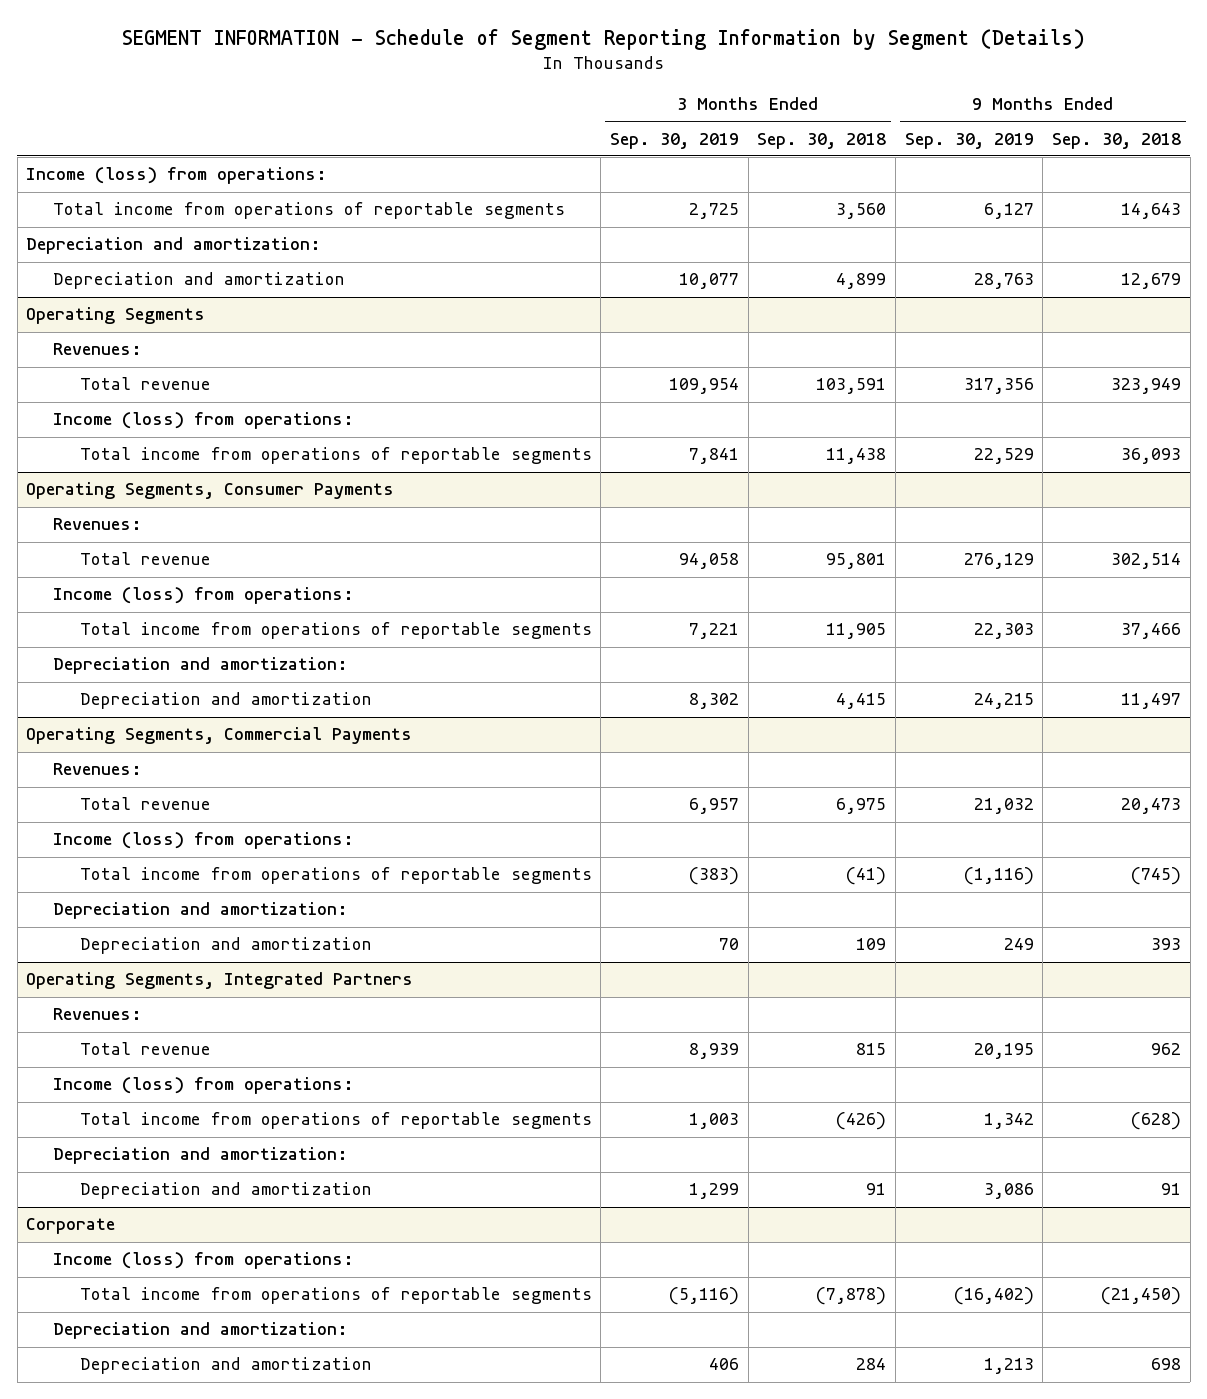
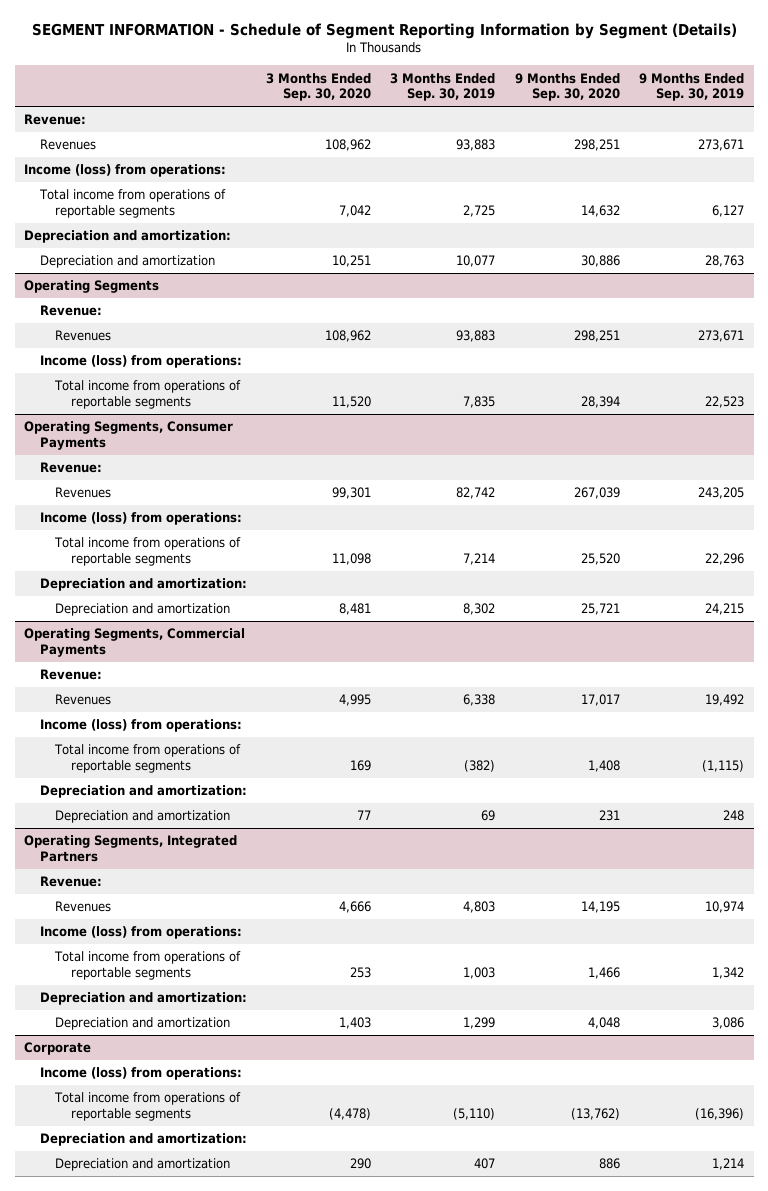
[757,132,887,149] Sep. 30, 2018 -> none
[1052,132,1182,149] Sep. 30, 2018 -> none
none -> [266,72,372,102] 3 Months Ended Sep. 30, 2020
none -> [514,72,620,102] 9 Months Ended Sep. 30, 2020
none -> [24,114,87,126] Revenue:
none -> [39,139,96,151] Revenues
[79,377,211,391] Total revenue -> none
[52,343,142,356] Revenues: -> [39,305,102,317] Revenue:
none -> [55,330,112,342] Revenues
[689,448,740,465] 7,841 -> [463,396,496,409] 7,835
[973,448,1034,465] 22,529 -> [705,396,745,409] 22,523
[79,552,211,566] Total revenue -> none
[52,518,142,531] Revenues: -> [39,462,102,474] Revenue:
none -> [55,487,112,499] Revenues
[689,623,740,640] 7,221 -> [463,553,496,566] 7,214
[973,623,1034,640] 22,303 -> [705,553,745,566] 22,296
[79,797,211,811] Total revenue -> none
[52,763,142,776] Revenues: -> [39,669,102,681] Revenue:
none -> [55,694,112,706] Revenues
[689,867,740,886] (383) -> [464,760,496,773] (382)
[963,867,1034,886] (1,116) -> [702,760,745,773] (1,115)
[719,938,740,951] 70 -> [481,810,496,822] 69
[1003,938,1034,951] 249 -> [723,810,745,822] 248
[79,1042,211,1056] Total revenue -> none
[52,1008,142,1021] Revenues: -> [39,876,102,888] Revenue:
none -> [55,901,112,913] Revenues
[669,1287,740,1306] (5,116) -> [453,1108,496,1121] (5,110)
[953,1287,1034,1306] (16,402) -> [695,1108,745,1121] (16,396)
[709,1358,740,1371] 406 -> [474,1158,496,1170] 407
[983,1358,1034,1375] 1,213 -> [712,1158,745,1171] 1,214

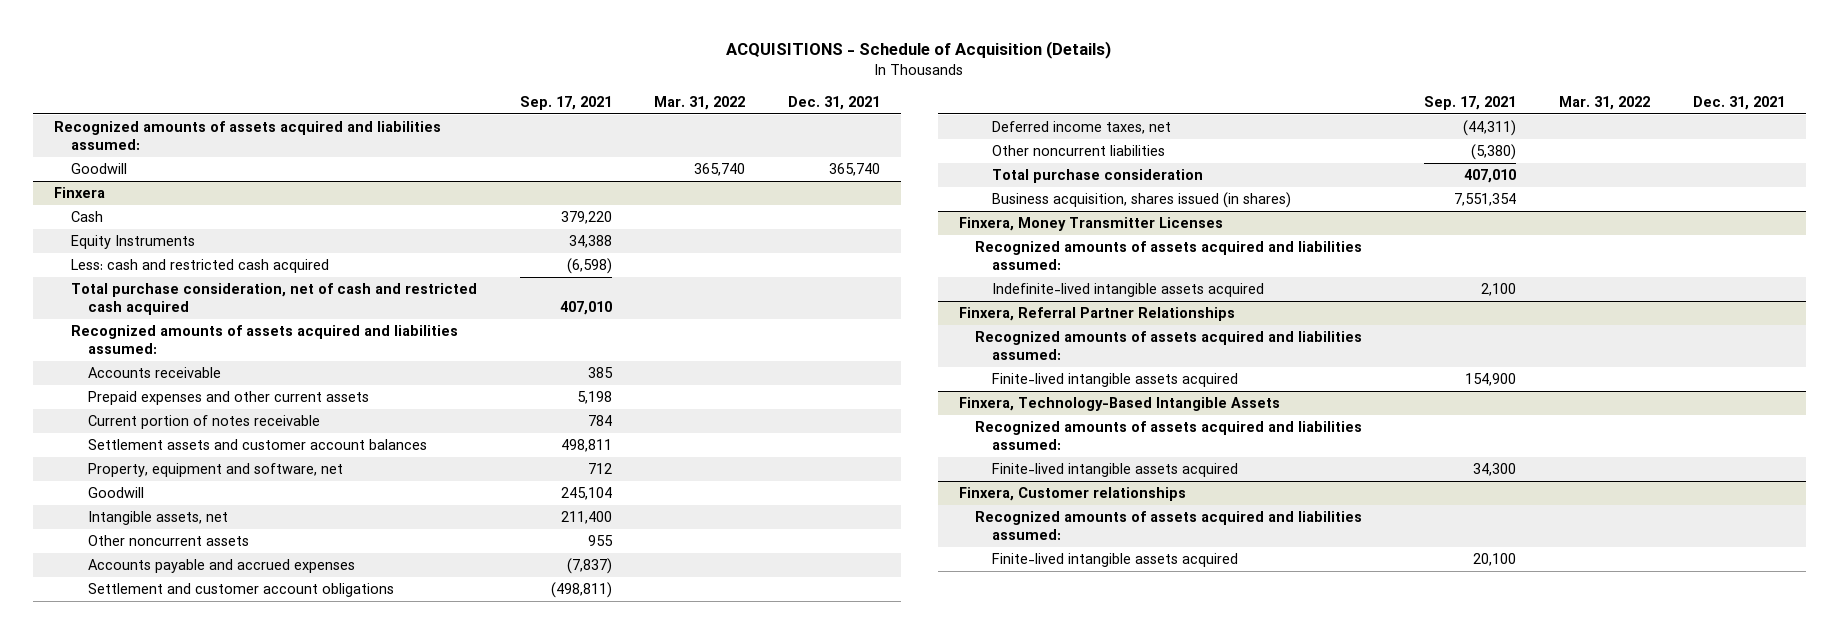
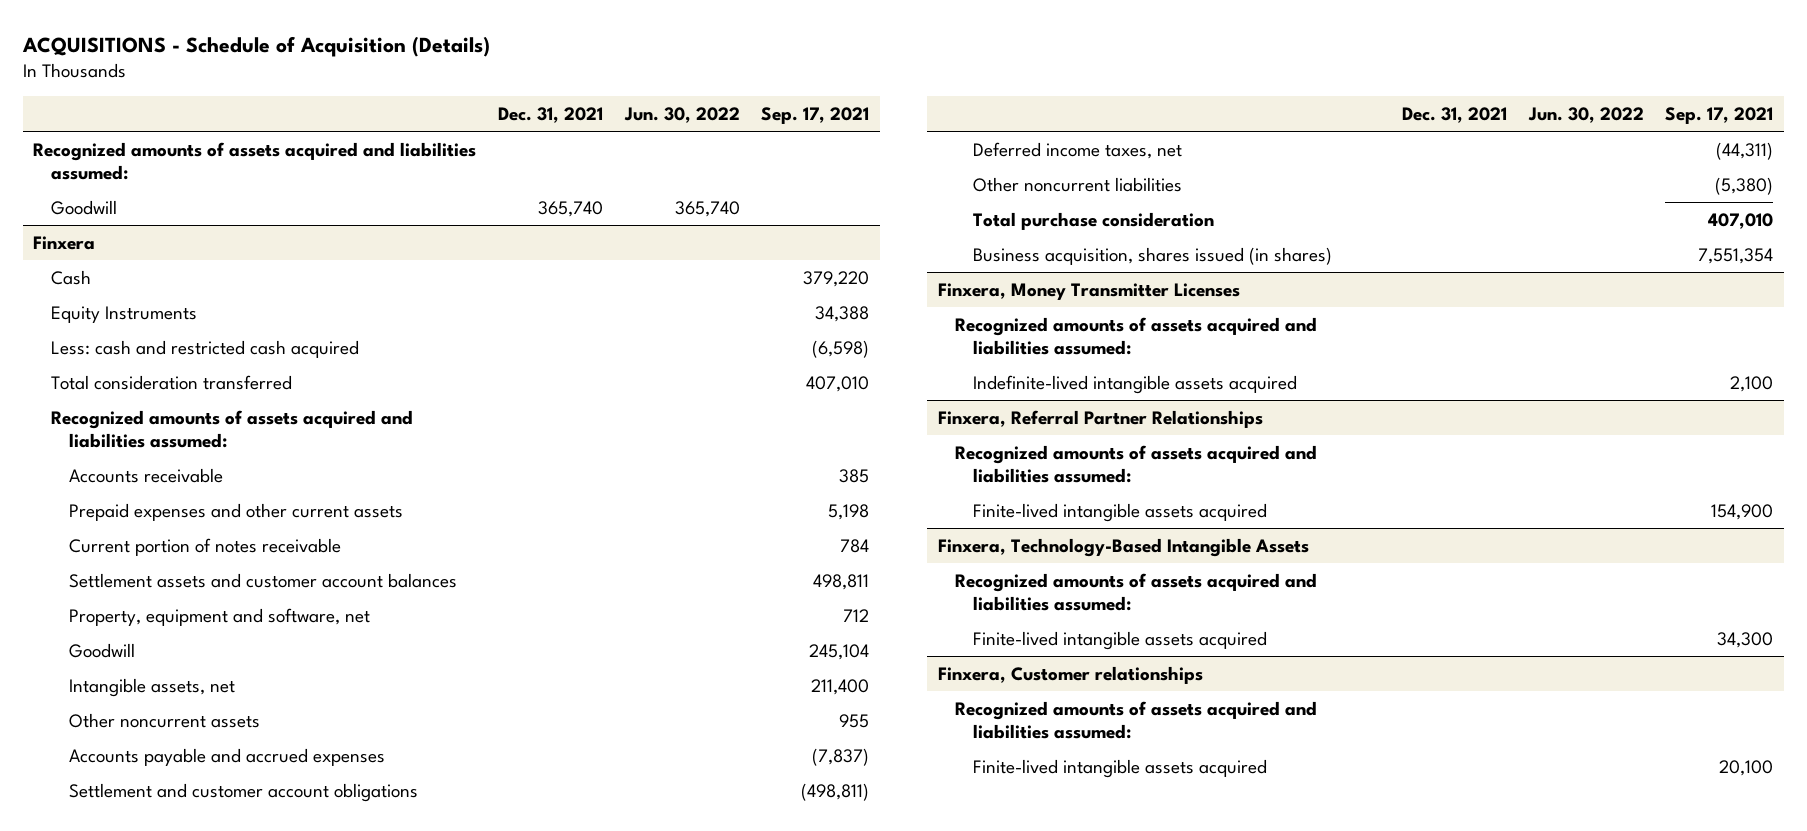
[654,95,746,110] Mar. 31, 2022 -> none
none -> [623,106,740,123] Jun. 30, 2022
[70,283,477,316] Total purchase consideration, net of cash and restricted cash acquired -> [51,374,293,390] Total consideration transferred

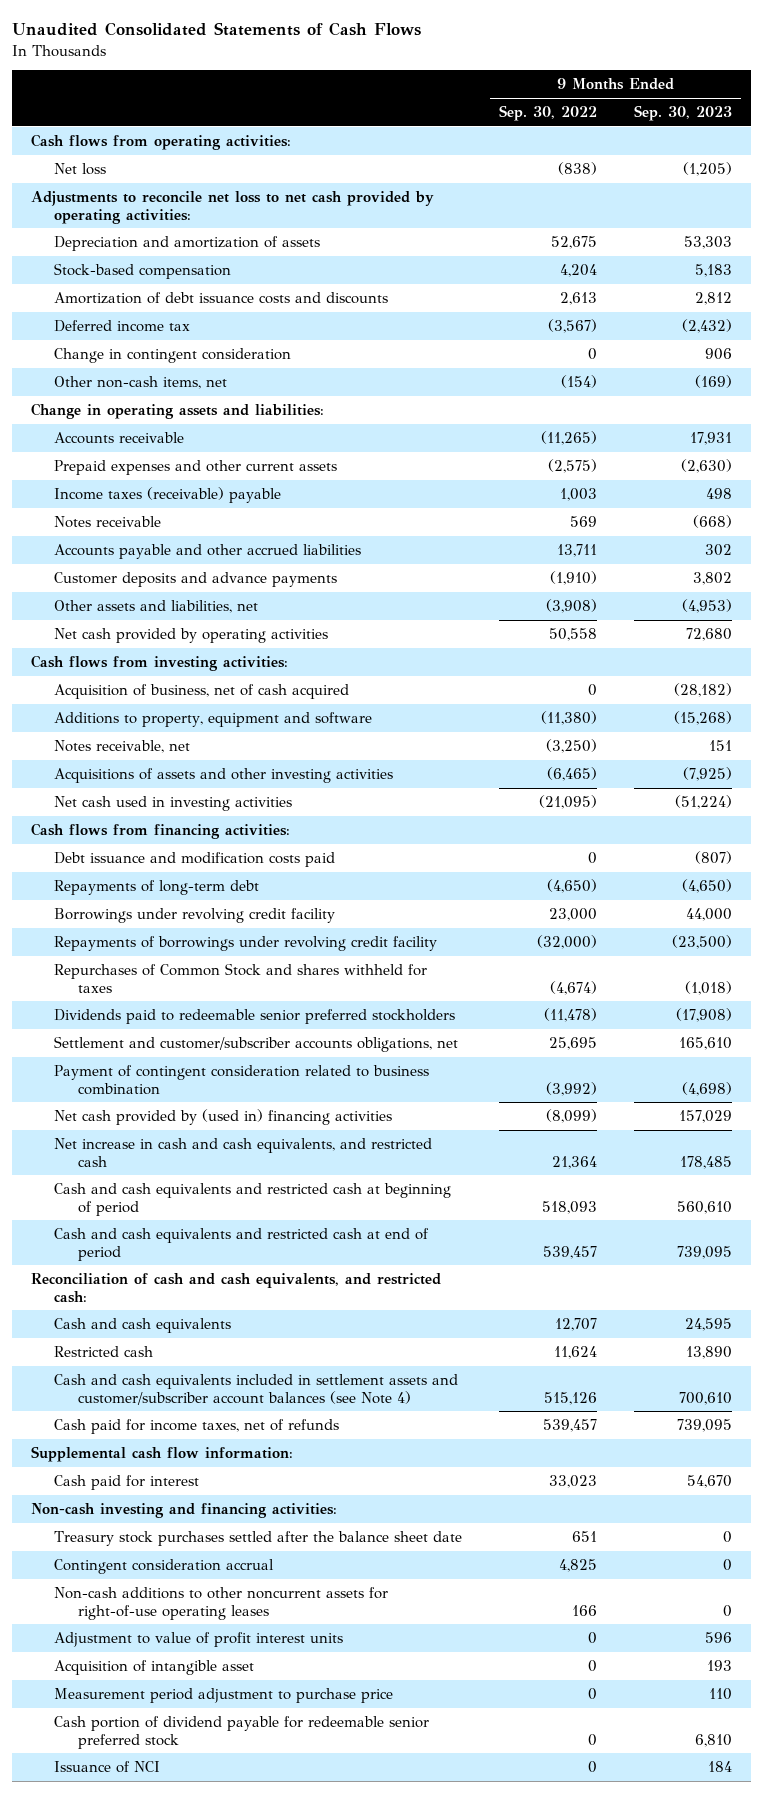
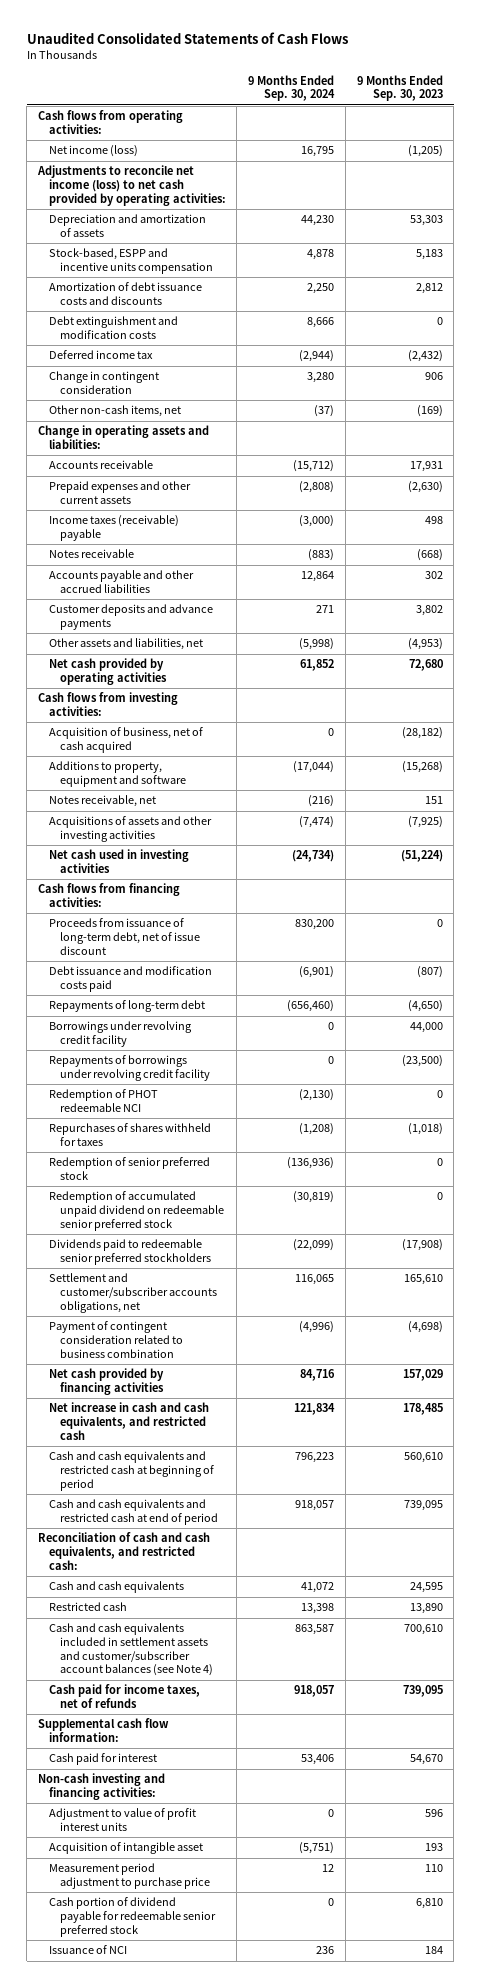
[499,105,598,122] Sep. 30, 2022 -> none
none -> [248,74,336,102] 9 Months Ended Sep. 30, 2024
[54,162,107,175] Net loss -> [48,145,138,158] Net income (loss)
[30,190,434,224] Adjustments to reconcile net loss to net cash provided by operating activities: -> [36,165,226,206] Adjustments to reconcile net income (loss) to net cash provided by operating activities:
[54,262,232,279] Stock-based compensation -> [48,248,213,275] Stock-based, ESPP and incentive units compensation
none -> [48,316,178,340] Debt extinguishment and modification costs
none -> [48,918,200,955] Proceeds from issuance of long-term debt, net of issue discount
none -> [48,1089,158,1113] Redemption of PHOT redeemable NCI
[54,962,428,993] Repurchases of Common Stock and shares withheld for taxes -> [48,1123,211,1147] Repurchases of shares withheld for taxes
none -> [48,1157,210,1181] Redemption of senior preferred stock
none -> [48,1191,224,1231] Redemption of accumulated unpaid dividend on redeemable senior preferred stock
[54,1108,393,1125] Net cash provided by (used in) financing activities -> [48,1368,164,1396] Net cash provided by financing activities
[54,1530,463,1546] Treasury stock purchases settled after the balance sheet date -> none
[54,1558,275,1574] Contingent consideration accrual -> none
[54,1586,389,1620] Non-cash additions to other noncurrent assets for right-of-use operating leases -> none

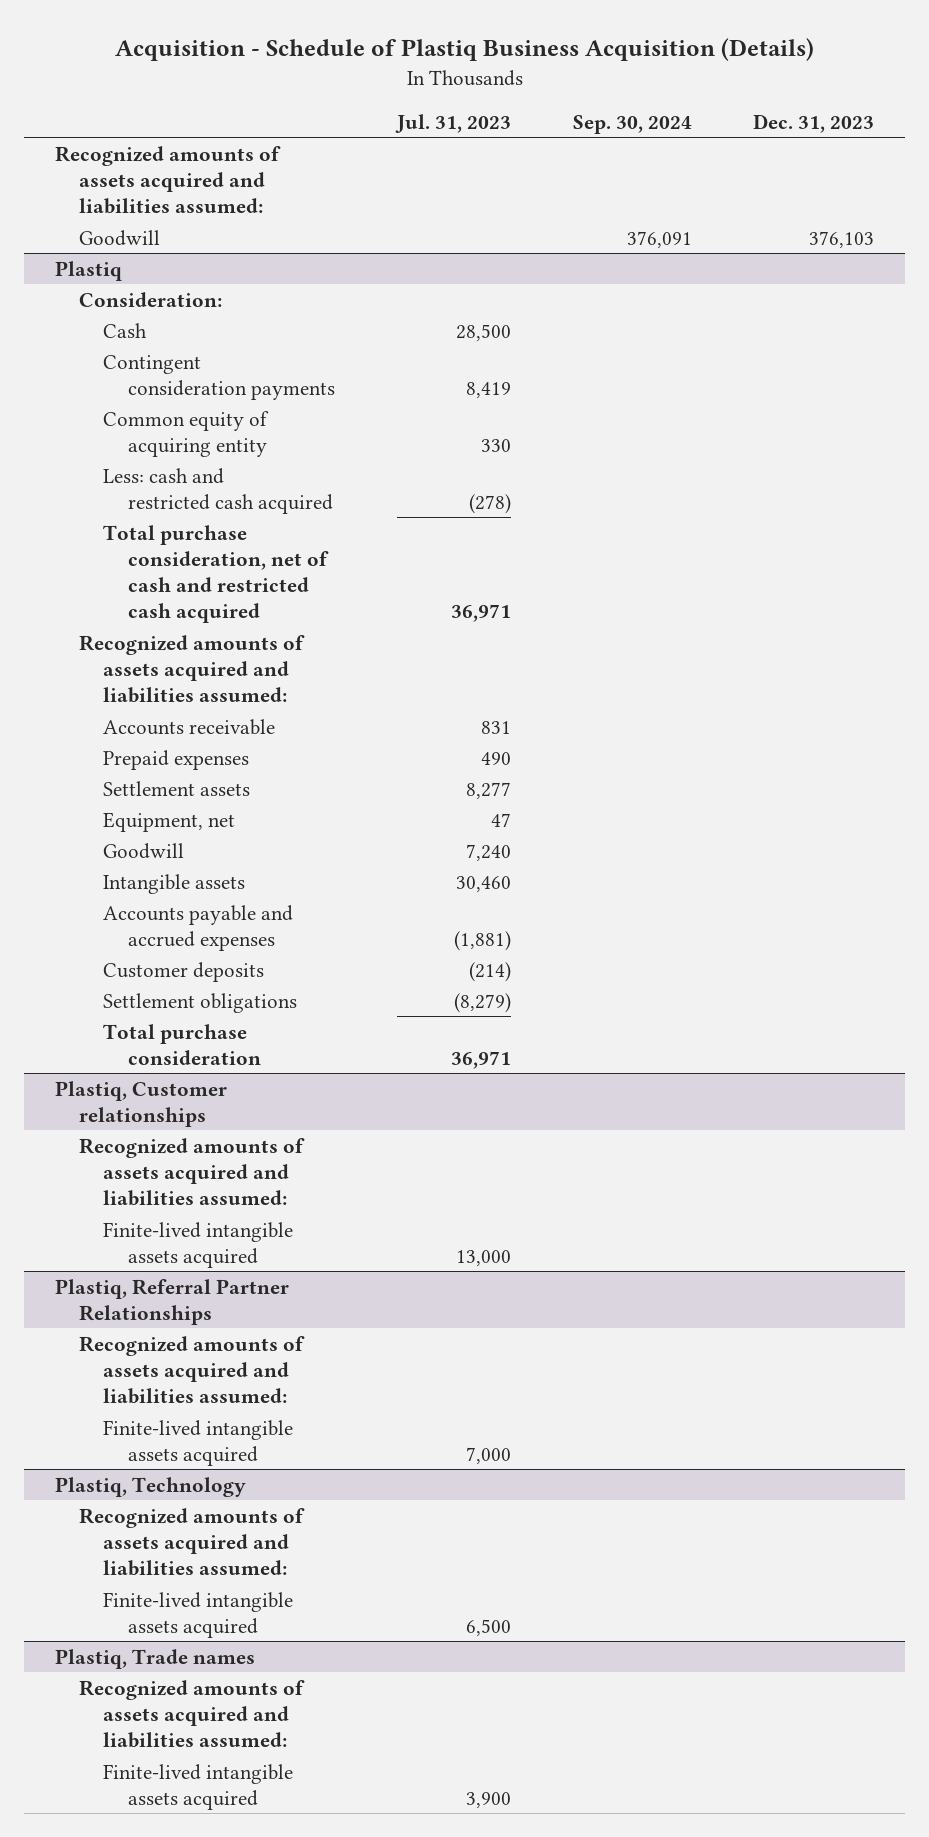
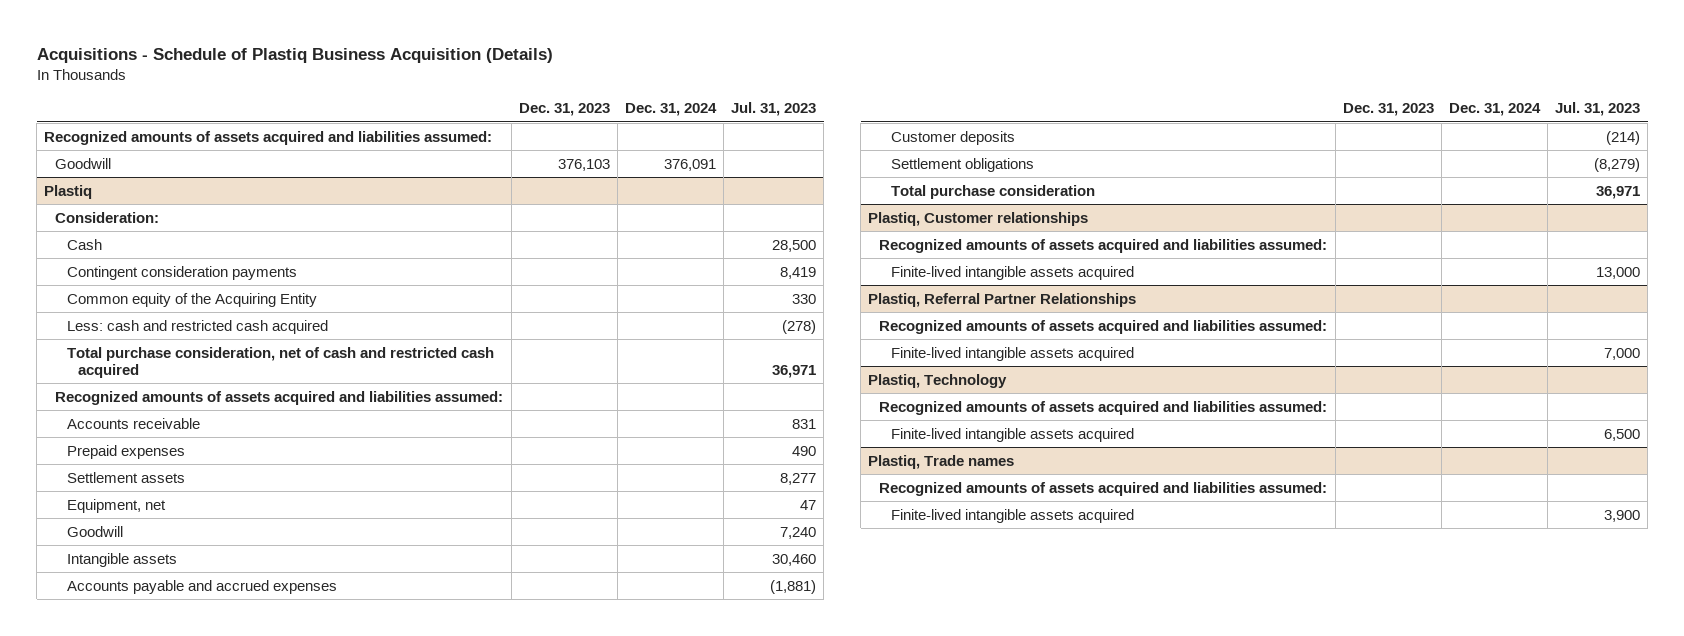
[114,38,814,62] Acquisition - Schedule of Plastiq Business Acquisition (Details) -> [36,47,553,63] Acquisitions - Schedule of Plastiq Business Acquisition (Details)
[572,114,692,134] Sep. 30, 2024 -> none
none -> [624,103,717,117] Dec. 31, 2024
[103,410,270,457] Common equity of acquiring entity -> [66,292,317,307] Common equity of the Acquiring Entity

